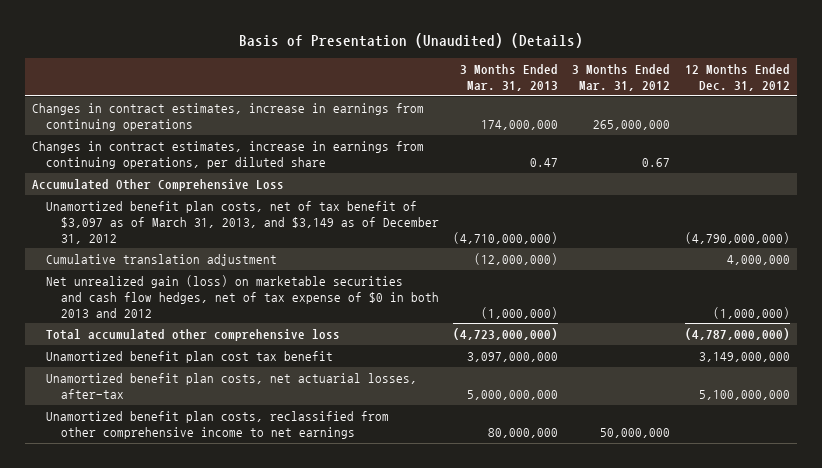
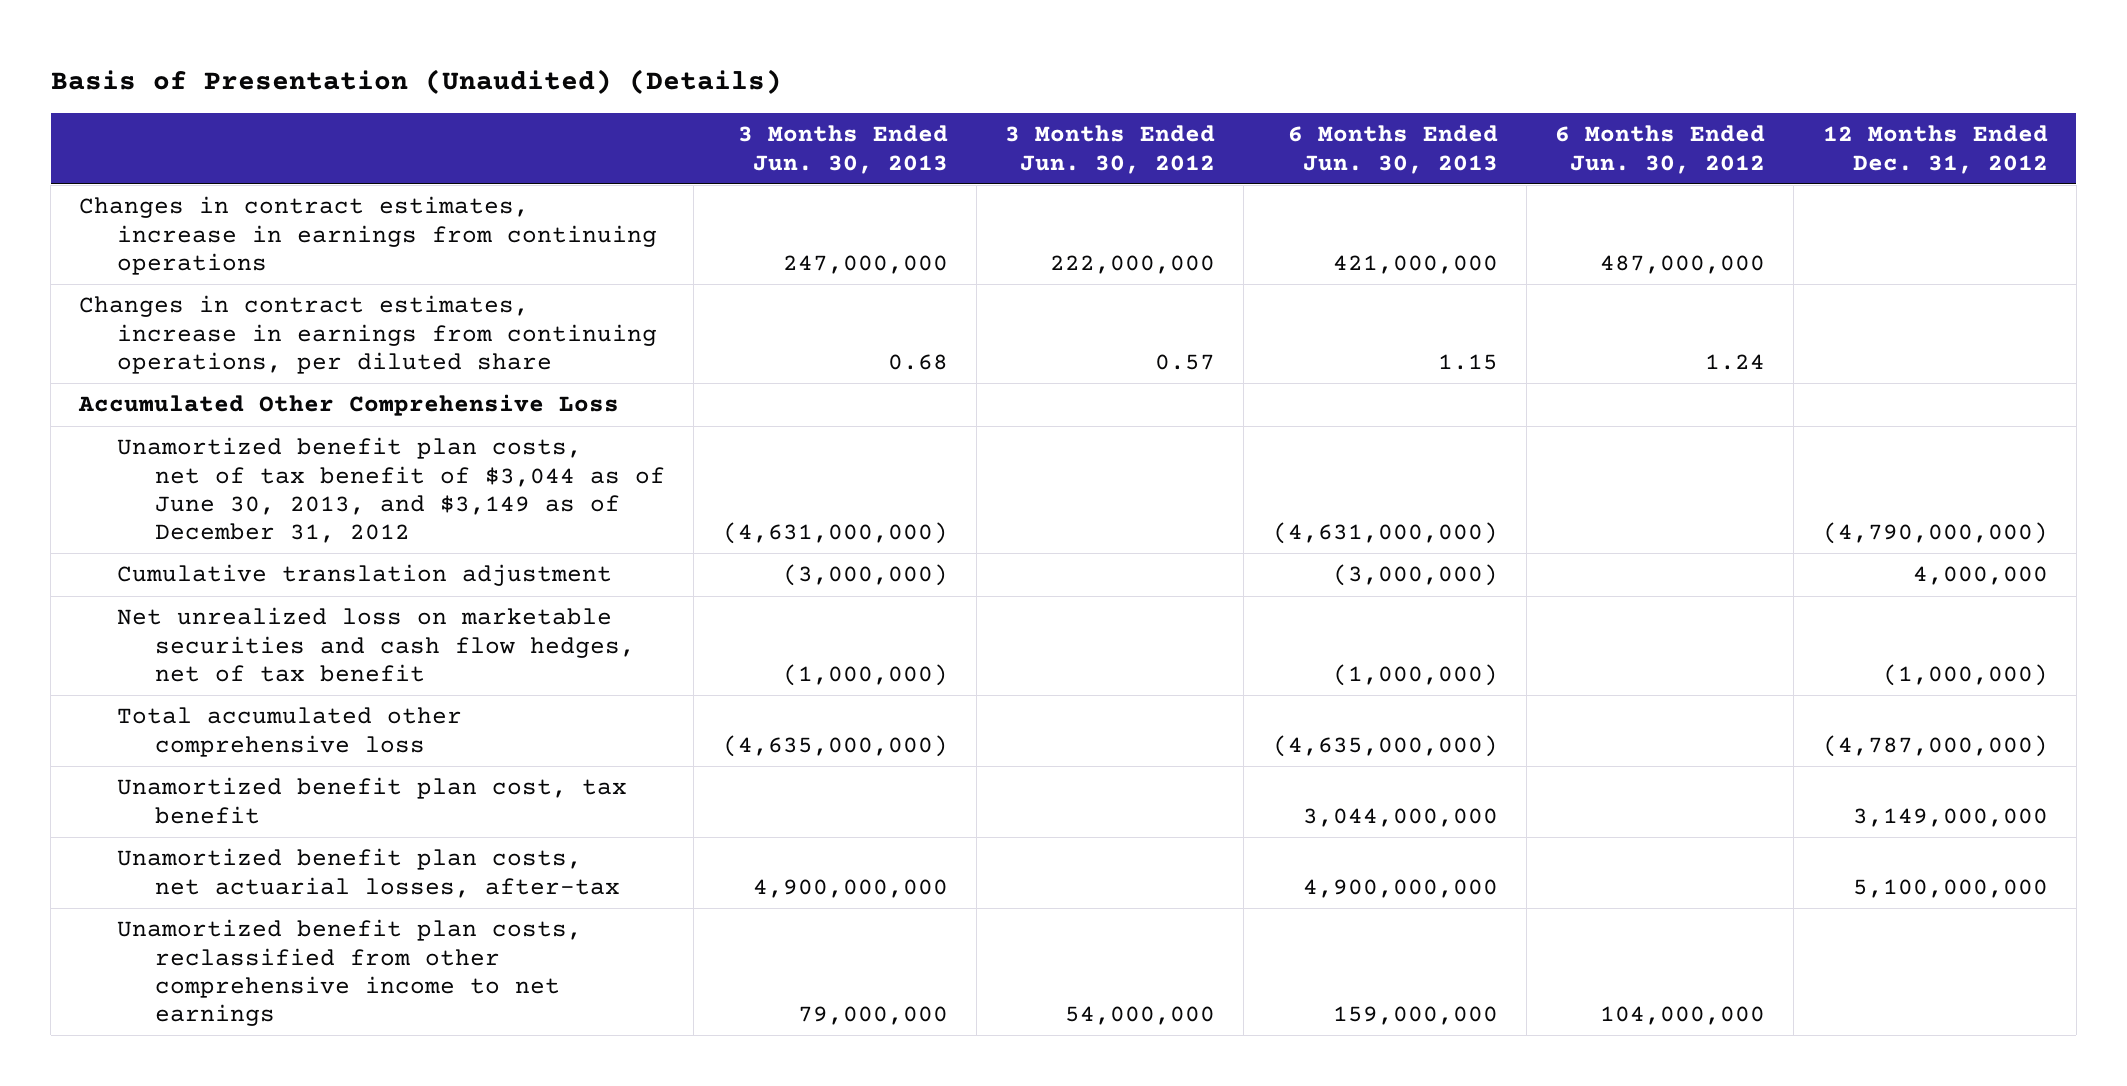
[460,63,559,91] 3 Months Ended Mar. 31, 2013 -> none
[572,63,671,91] 3 Months Ended Mar. 31, 2012 -> none
none -> [737,125,948,174] 3 Months Ended Jun. 30, 2013
none -> [1005,125,1216,174] 3 Months Ended Jun. 30, 2012
none -> [1287,125,1498,174] 6 Months Ended Jun. 30, 2013
none -> [1555,125,1766,174] 6 Months Ended Jun. 30, 2012
[46,201,439,244] Unamortized benefit plan costs, net of tax benefit of $3,097 as of March 31, 2013, and $3,149 as of December 31, 2012 -> [117,437,666,543] Unamortized benefit plan costs, net of tax benefit of $3,044 as of June 30, 2013, and $3,149 as of December 31, 2012
[46,275,439,318] Net unrealized gain (loss) on marketable securities and cash flow hedges, net of tax expense of $0 in both 2013 and 2012 -> [117,607,636,682] Net unrealized loss on marketable securities and cash flow hedges, net of tax benefit
[46,351,334,364] Unamortized benefit plan cost tax benefit -> [117,777,628,824] Unamortized benefit plan cost, tax benefit

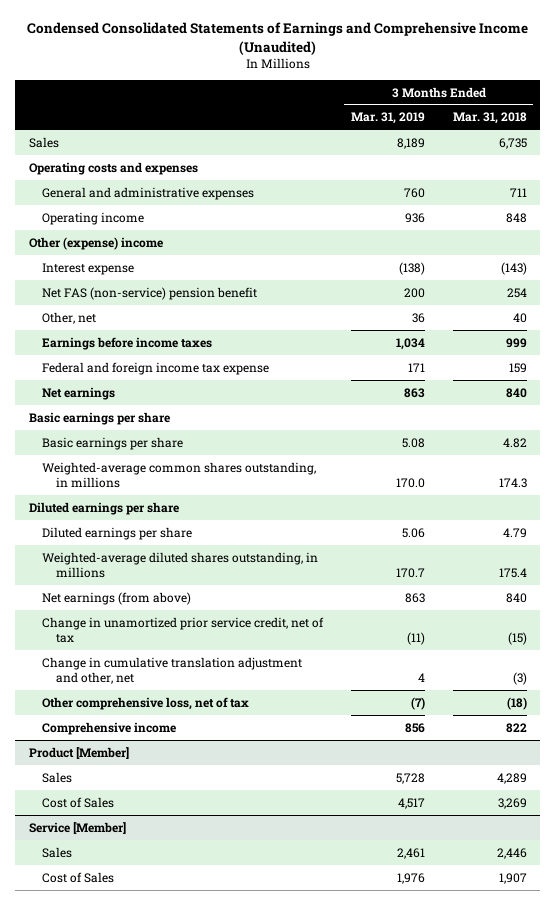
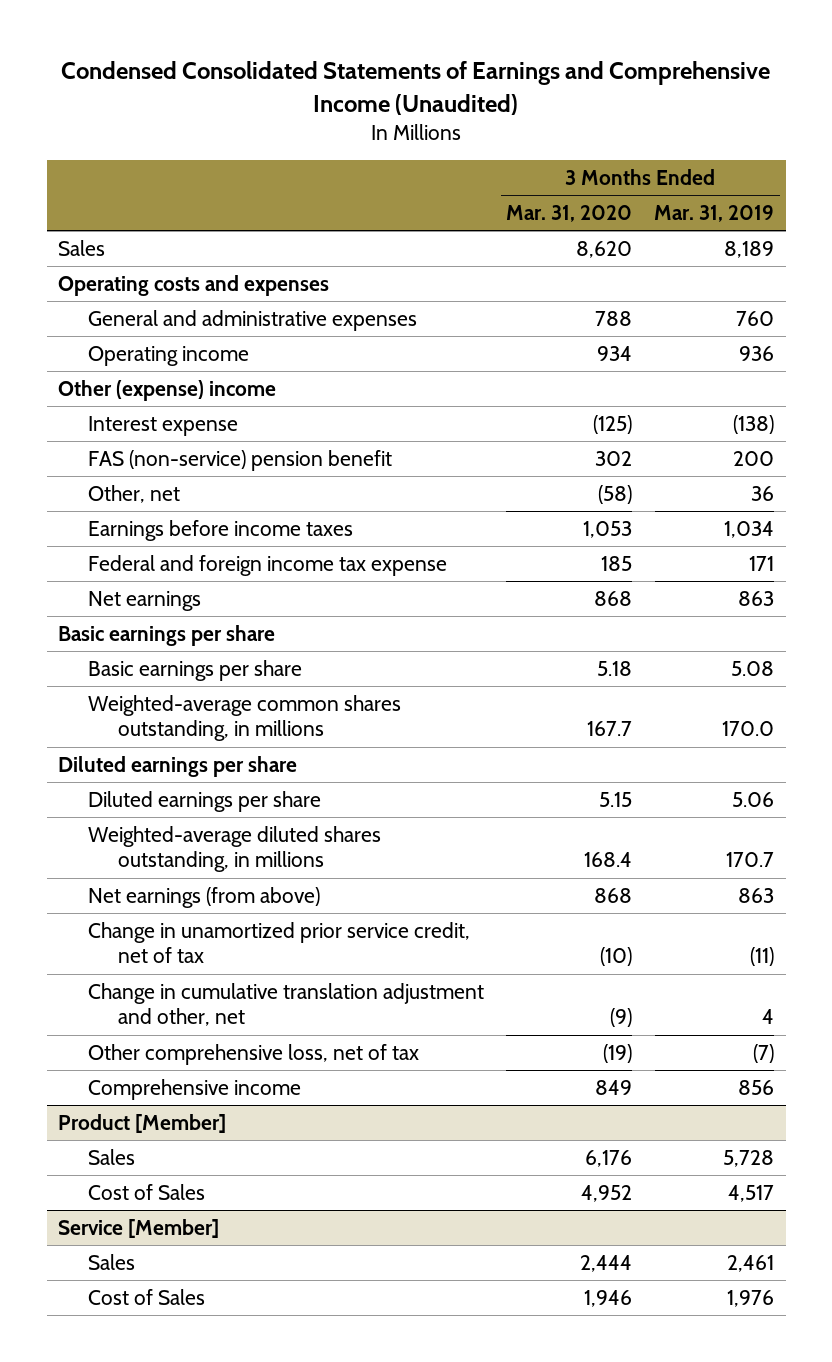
[452,112,527,125] Mar. 31, 2018 -> none
none -> [506,204,633,222] Mar. 31, 2020
[42,286,258,300] Net FAS (non-service) pension benefit -> [87,449,392,471] FAS (non-service) pension benefit

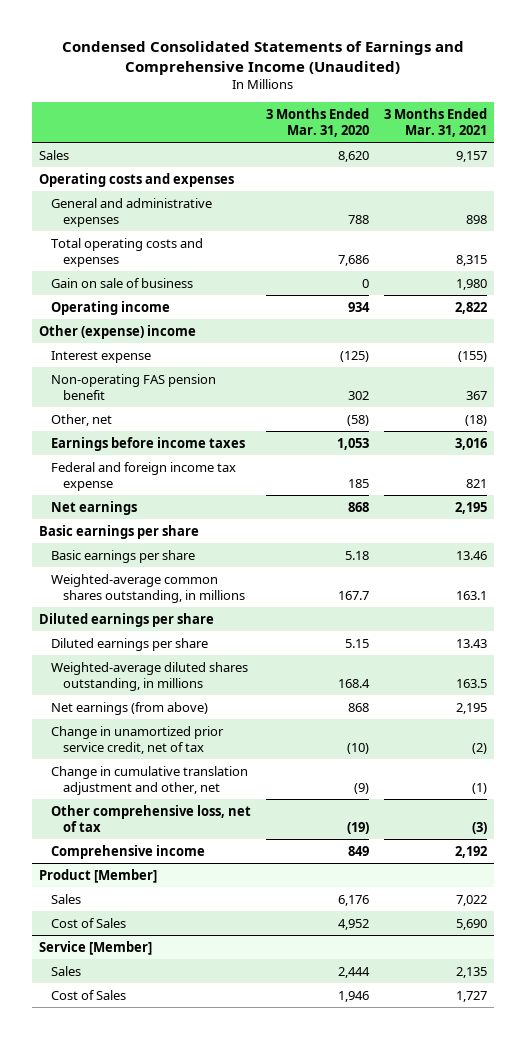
[654,204,775,222] Mar. 31, 2019 -> none
none -> [384,107,488,137] 3 Months Ended Mar. 31, 2021
none -> [51,237,204,267] Total operating costs and expenses
none -> [51,277,194,288] Gain on sale of business
[87,449,392,471] FAS (non-service) pension benefit -> [51,373,217,400] Non-operating FAS pension benefit

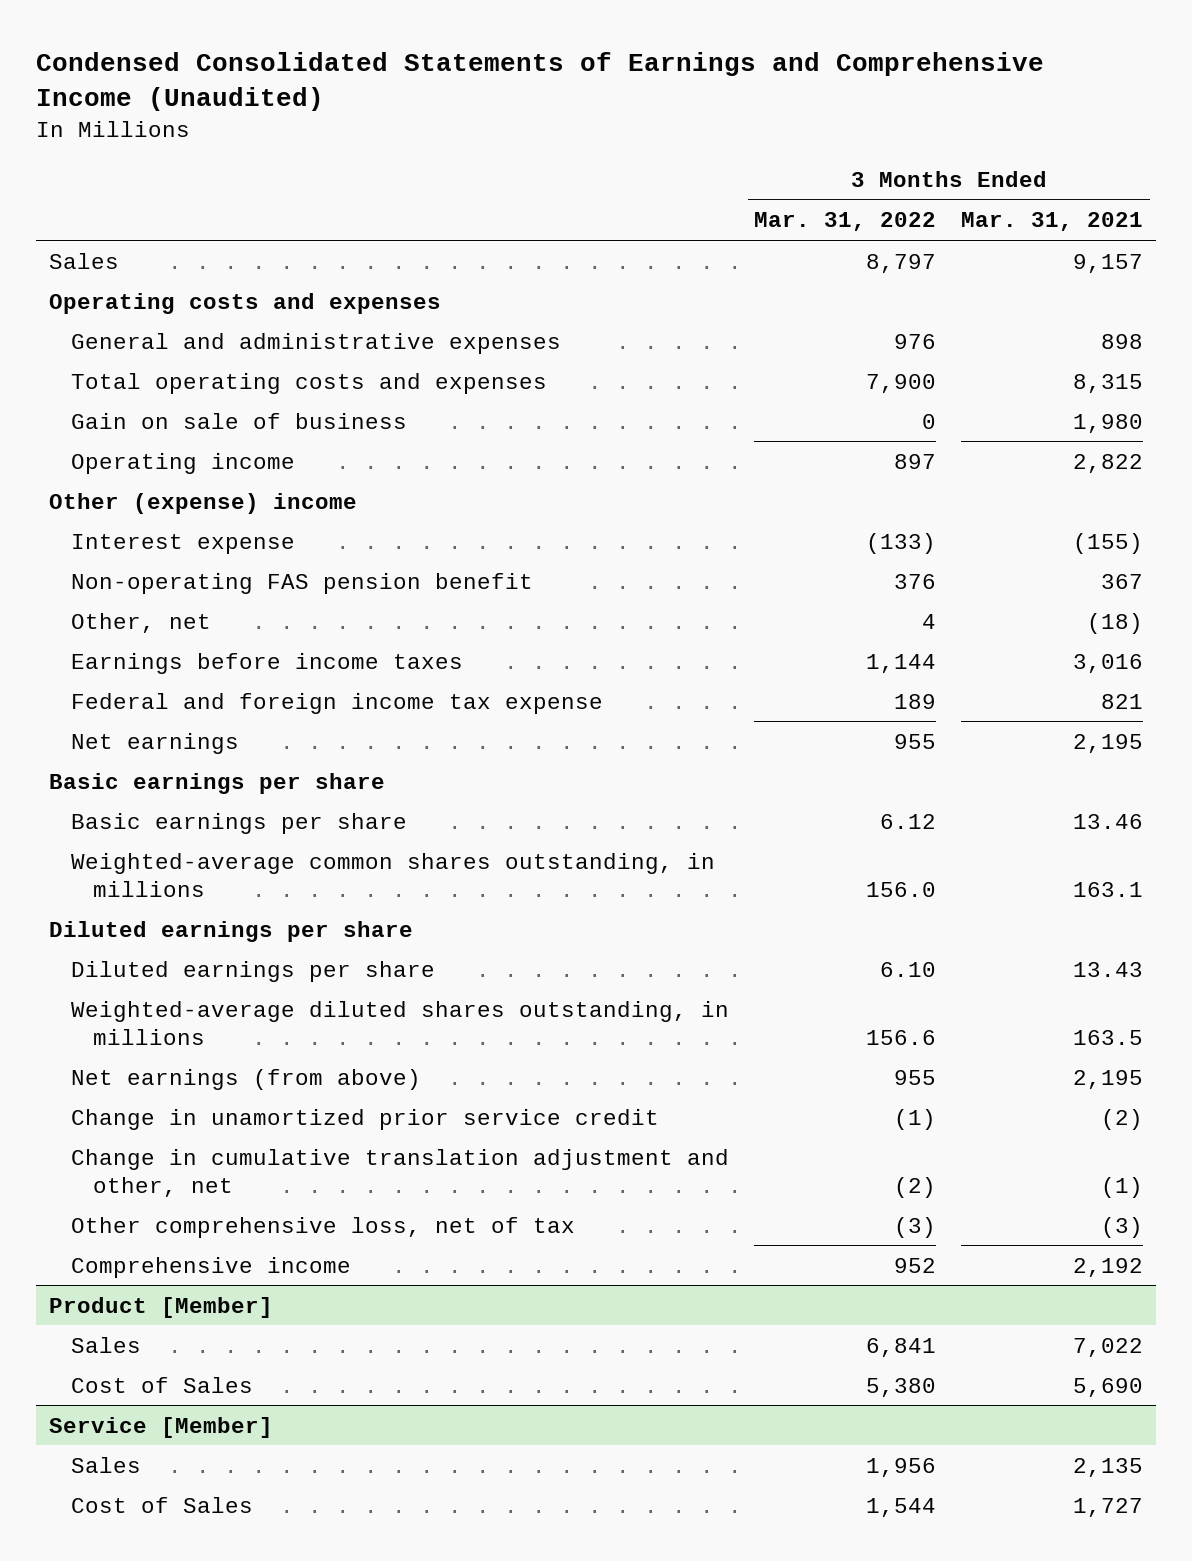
[266,107,370,137] 3 Months Ended Mar. 31, 2020 -> none
none -> [754,212,937,232] Mar. 31, 2022
[51,725,225,754] Change in unamortized prior service credit, net of tax -> [70,1108,659,1130] Change in unamortized prior service credit

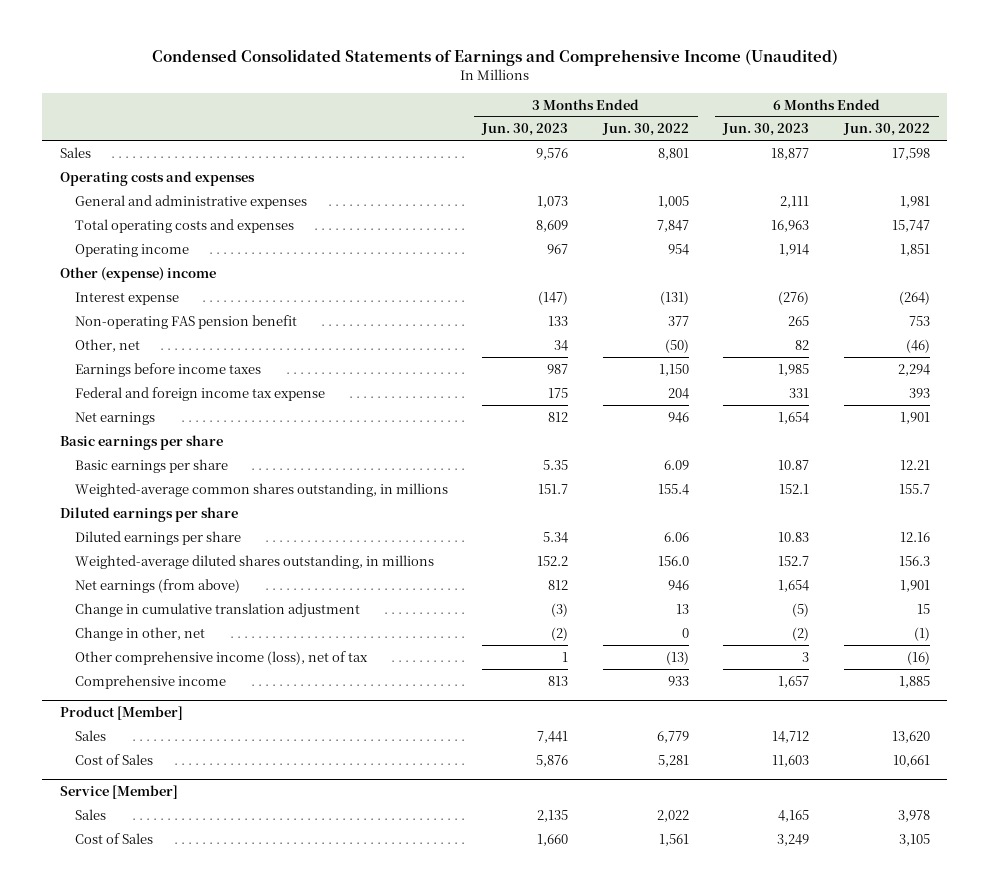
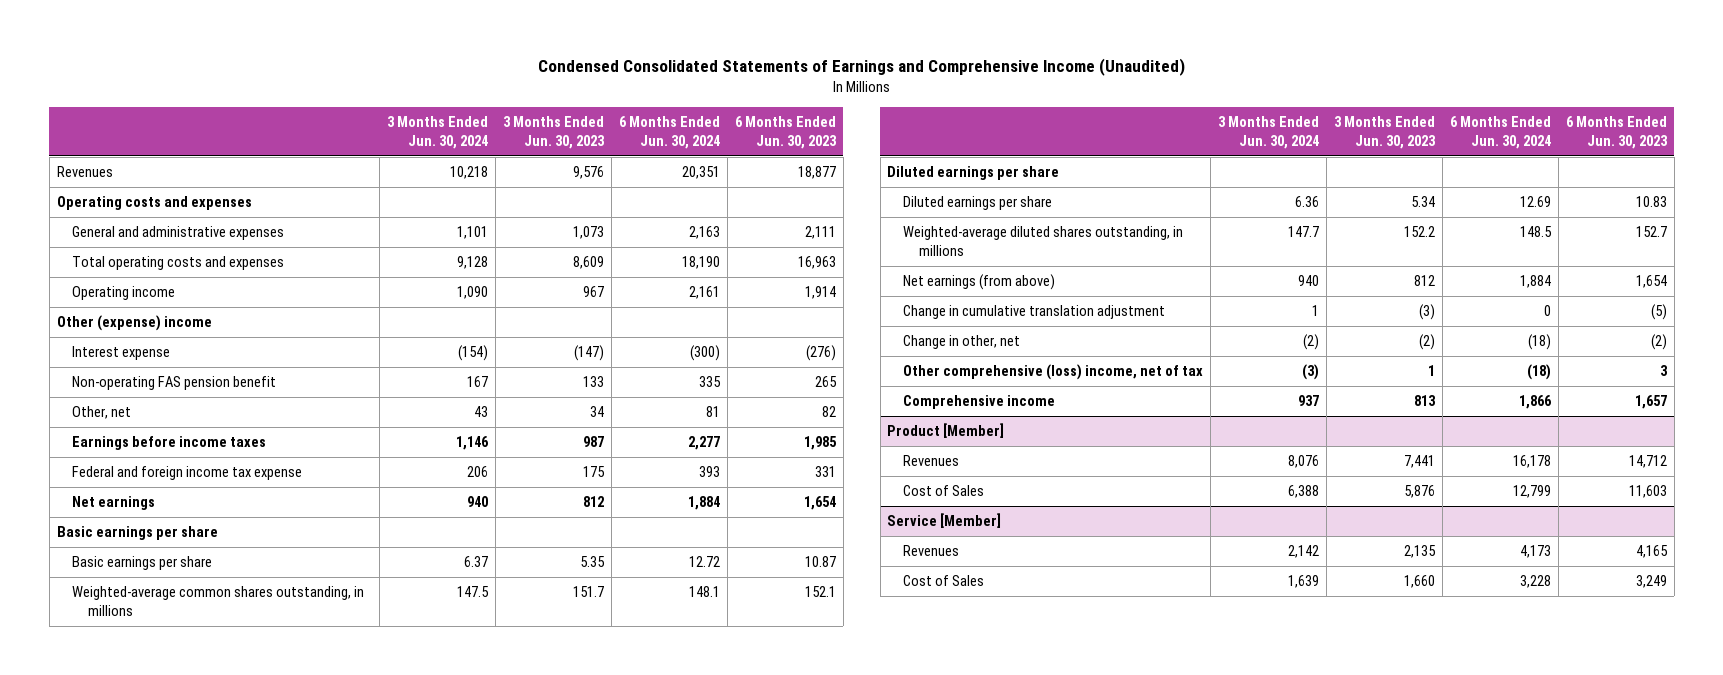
[601,123,689,137] Jun. 30, 2022 -> none
[843,123,931,137] Jun. 30, 2022 -> none
none -> [387,115,489,149] 3 Months Ended Jun. 30, 2024
none -> [618,115,720,149] 6 Months Ended Jun. 30, 2024
[59,146,91,158] Sales -> [56,166,113,178] Revenues
[74,650,368,665] Other comprehensive income (loss), net of tax -> [903,364,1204,381] Other comprehensive (loss) income, net of tax
[74,729,106,741] Sales -> [903,455,960,467] Revenues
[74,808,106,820] Sales -> [903,545,960,557] Revenues

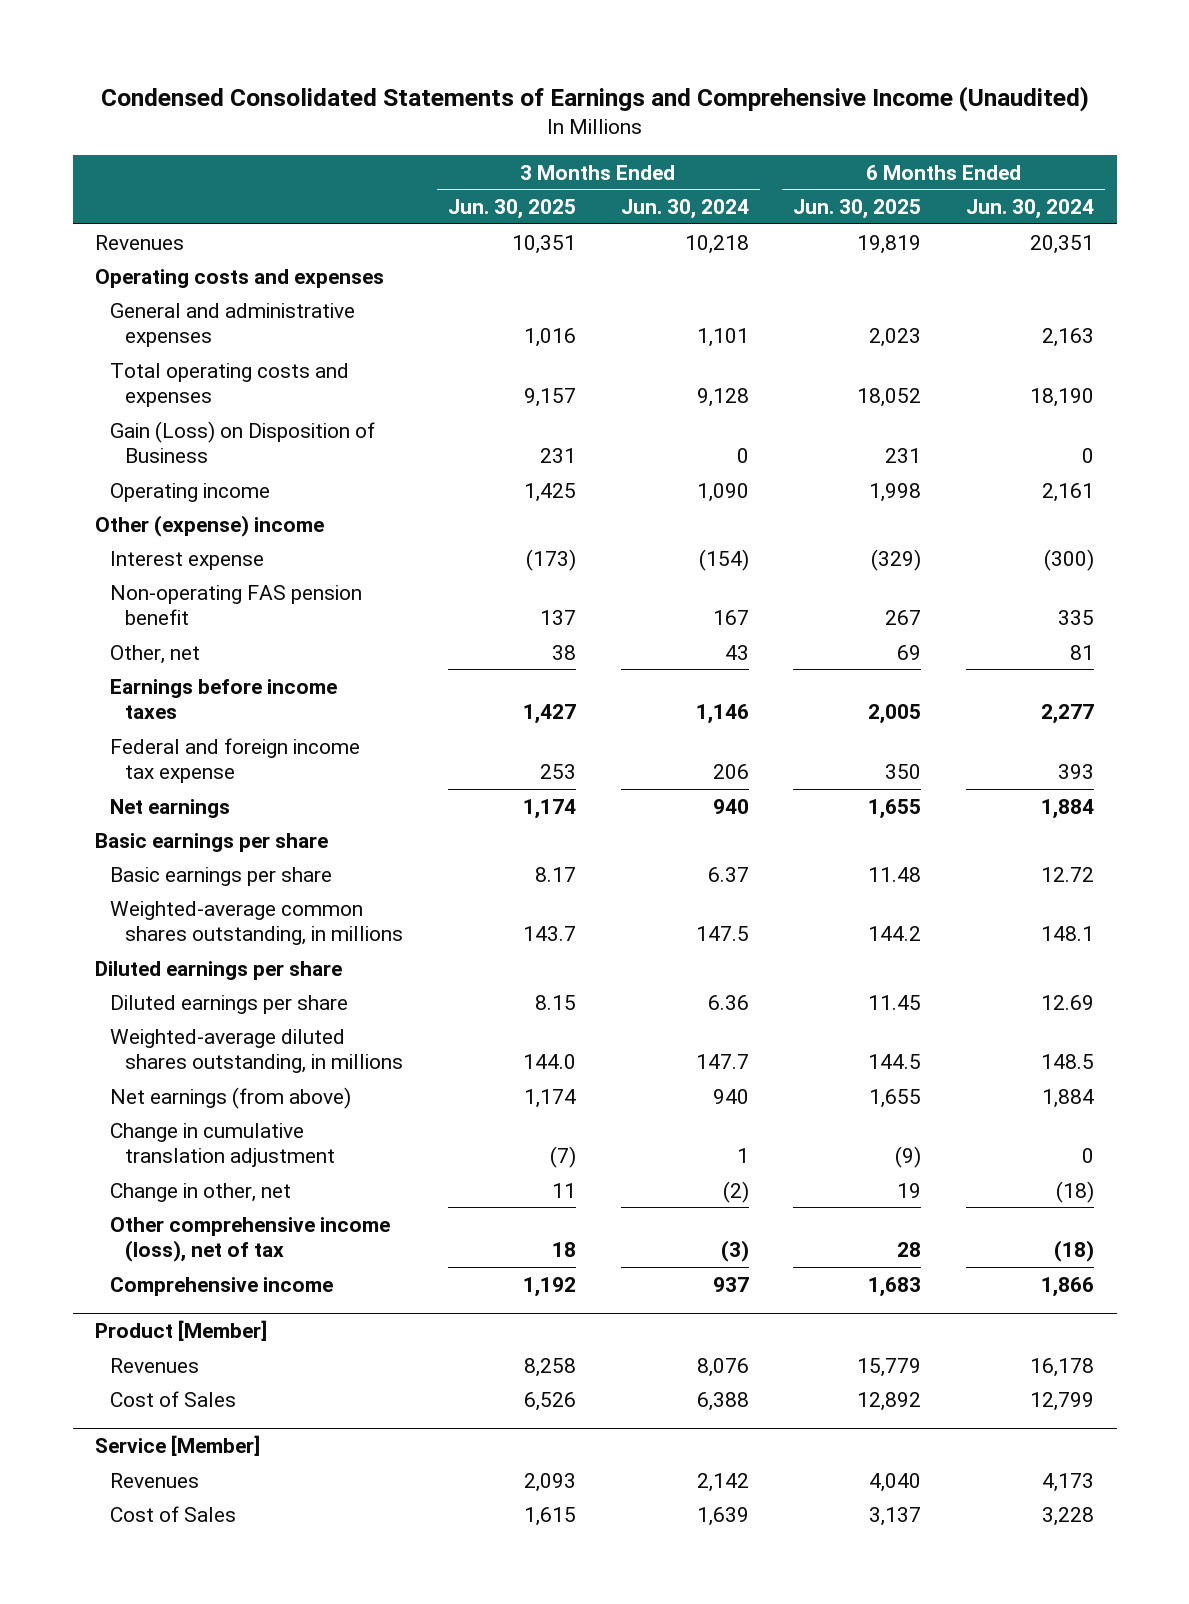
[503,115,606,149] 3 Months Ended Jun. 30, 2023 -> none
[734,115,837,149] 6 Months Ended Jun. 30, 2023 -> none
none -> [447,199,576,220] Jun. 30, 2025
none -> [793,199,922,220] Jun. 30, 2025
none -> [110,420,376,464] Gain (Loss) on Disposition of Business
[903,364,1204,381] Other comprehensive (loss) income, net of tax -> [110,1216,391,1263] Other comprehensive income (loss), net of tax

